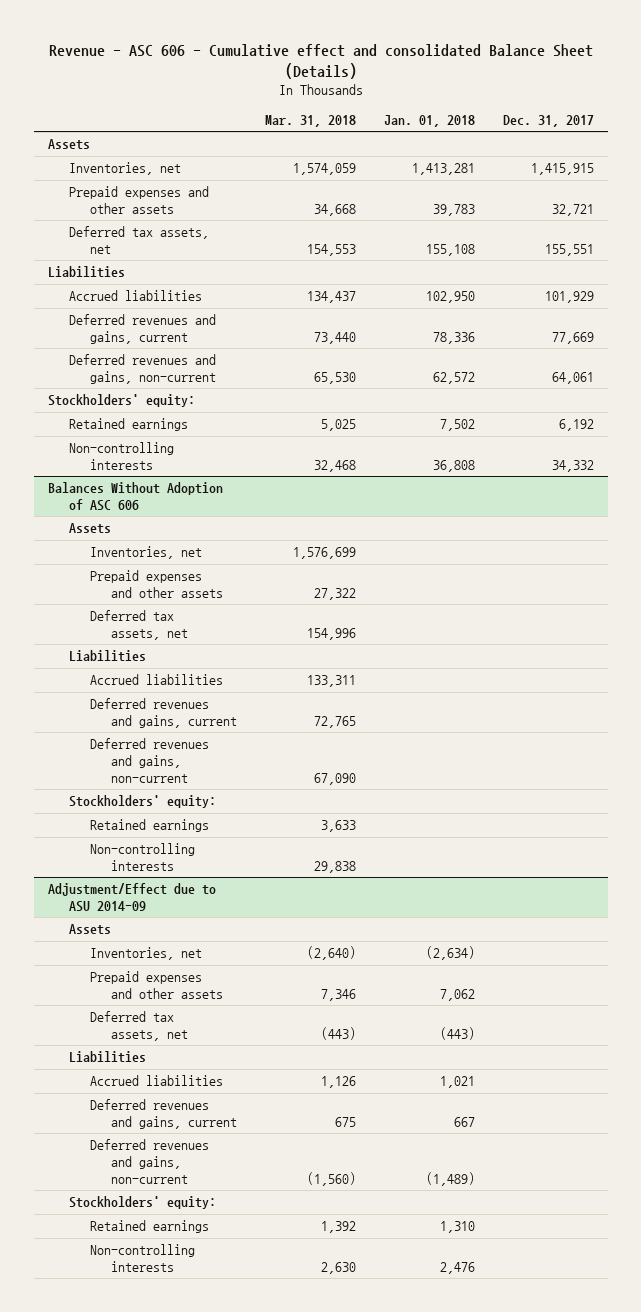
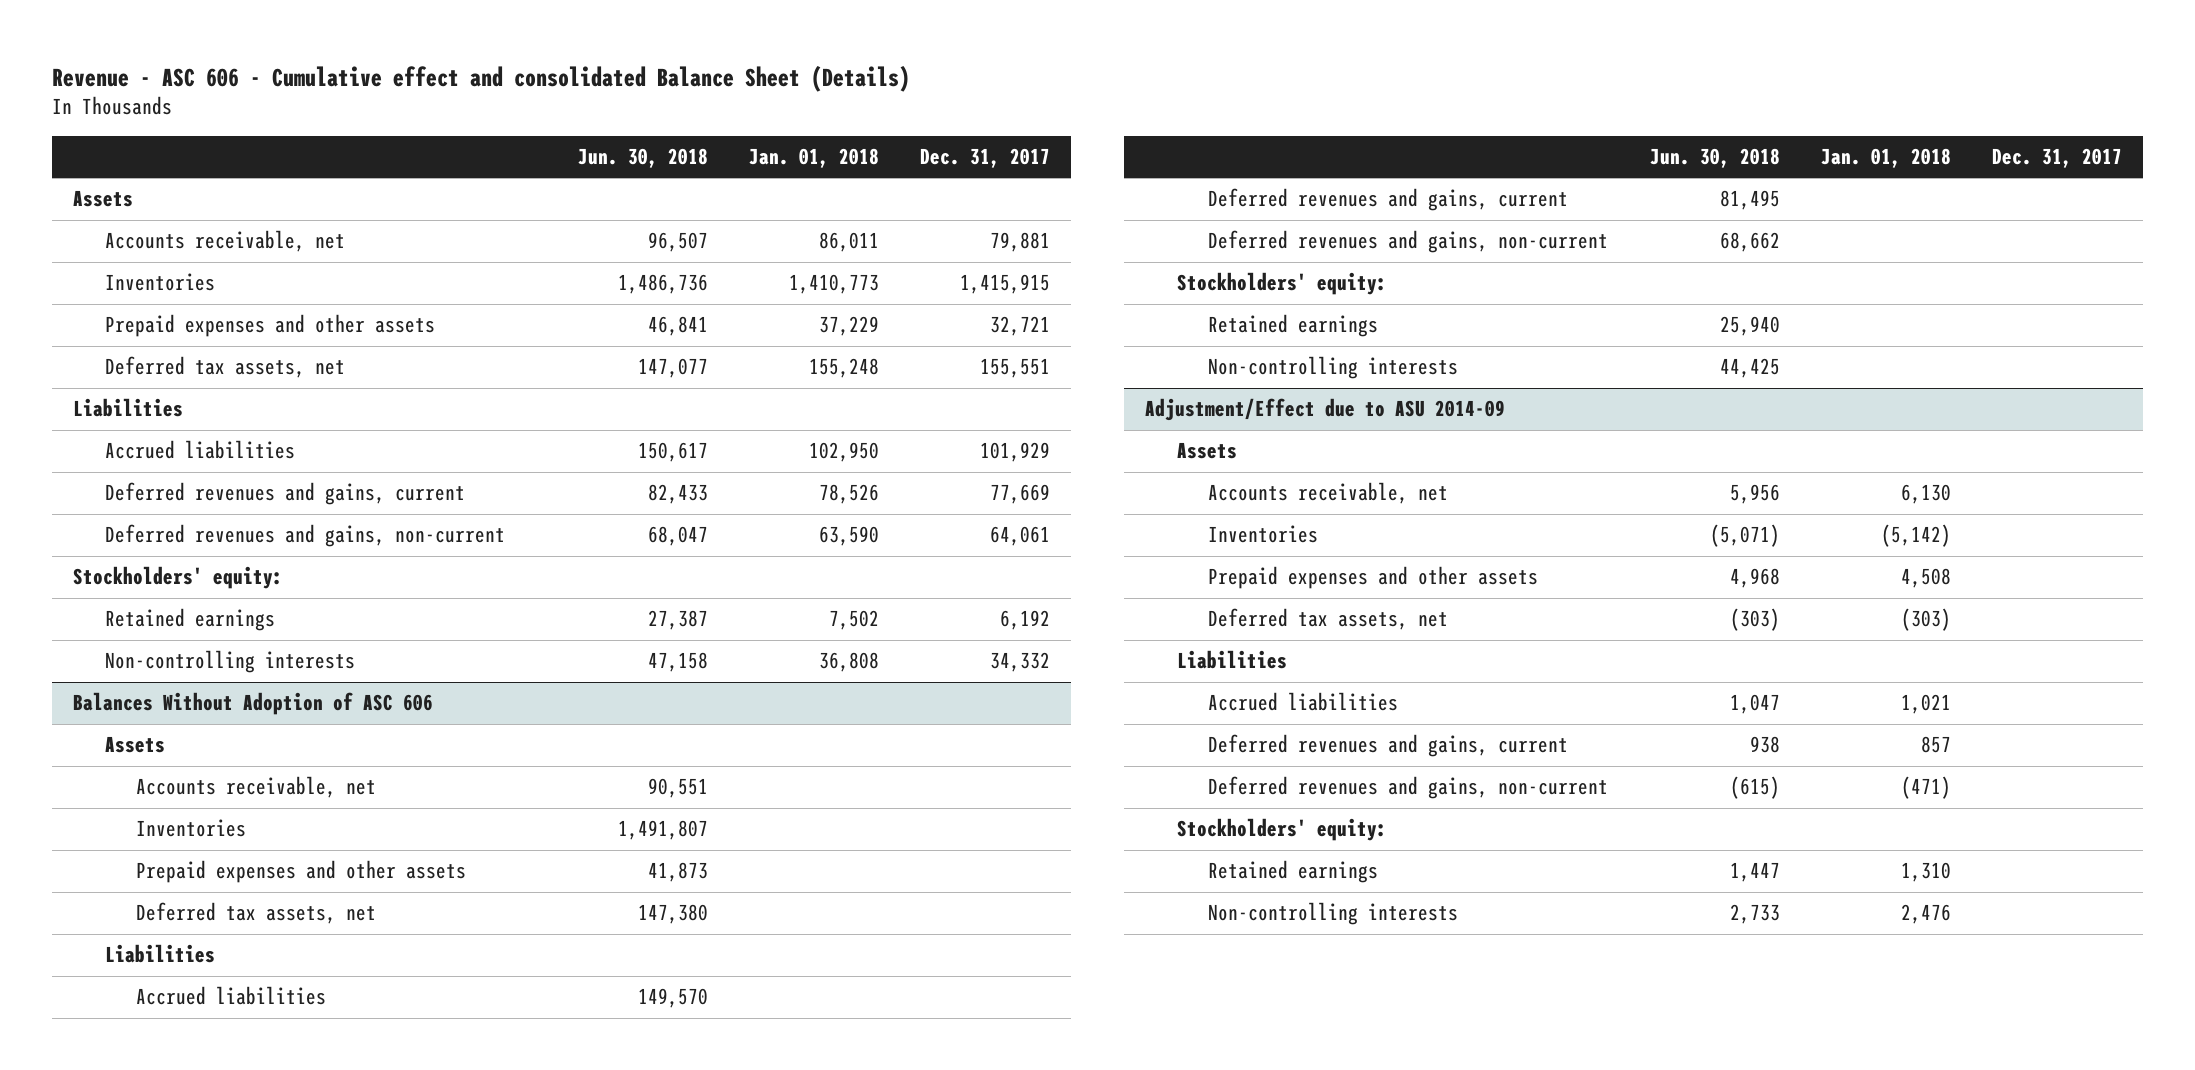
[264,114,356,127] Mar. 31, 2018 -> none
none -> [577,148,708,169] Jun. 30, 2018
none -> [104,230,345,253] Accounts receivable, net
[68,162,181,176] Inventories, net -> [104,273,215,292] Inventories
[411,163,475,176] 1,413,281 -> [789,274,880,295] 1,410,773
[432,203,475,216] 39,783 -> [819,316,880,337] 37,229
[425,243,475,256] 155,108 -> [809,358,880,379] 155,248
[432,331,475,344] 78,336 -> [819,484,880,505] 78,526
[432,371,475,384] 62,572 -> [819,526,880,547] 63,590
none -> [136,776,377,799] Accounts receivable, net
[89,546,202,560] Inventories, net -> [136,819,247,838] Inventories
none -> [1208,482,1449,505] Accounts receivable, net
[89,947,202,961] Inventories, net -> [1208,525,1319,544] Inventories
[425,946,475,961] (2,634) -> [1880,524,1951,548] (5,142)
[439,988,475,1001] 7,062 -> [1900,568,1951,589] 4,508
[439,1026,475,1040] (443) -> [1900,608,1951,632] (303)
[453,1116,475,1127] 667 -> [1920,736,1951,754] 857
[425,1171,475,1186] (1,489) -> [1900,776,1951,800] (471)

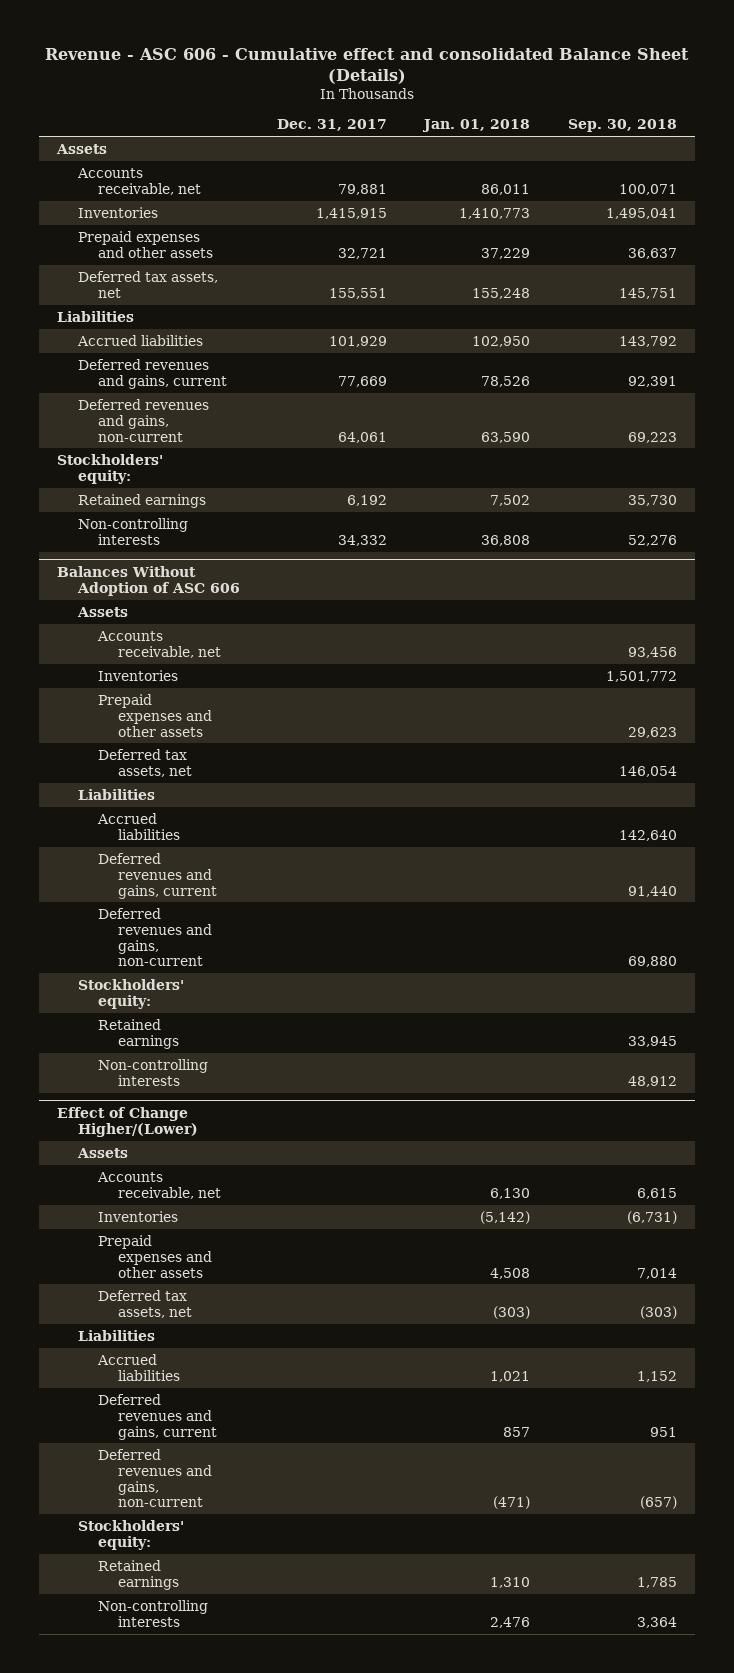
[577,148,708,169] Jun. 30, 2018 -> none
none -> [567,119,677,133] Sep. 30, 2018
[1145,398,1506,422] Adjustment/Effect due to ASU 2014-09 -> [57,1106,198,1137] Effect of Change Higher/(Lower)

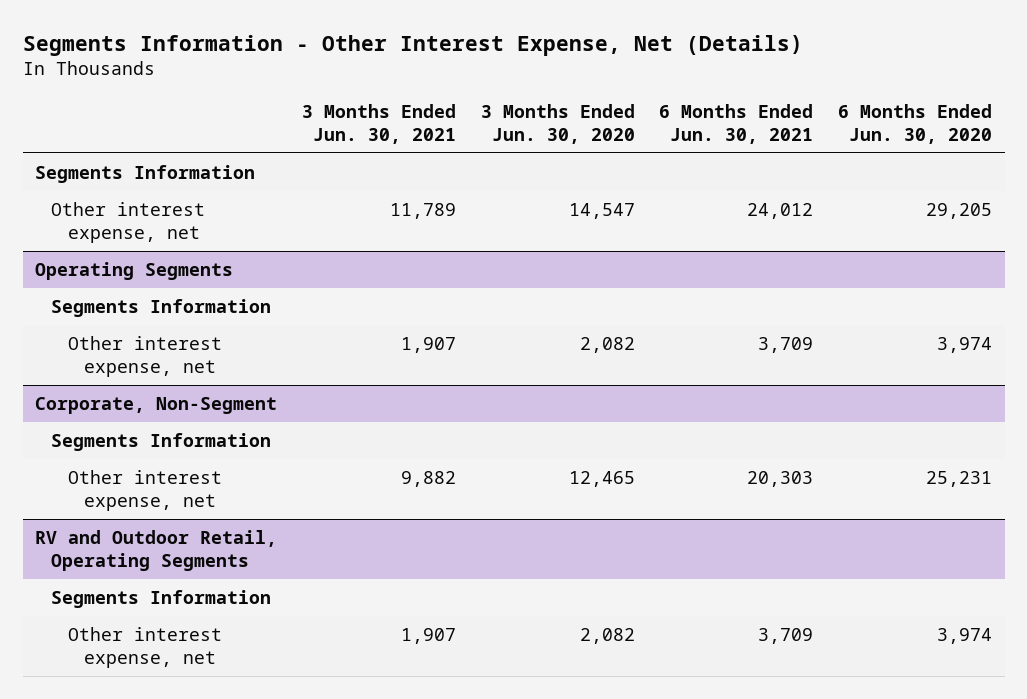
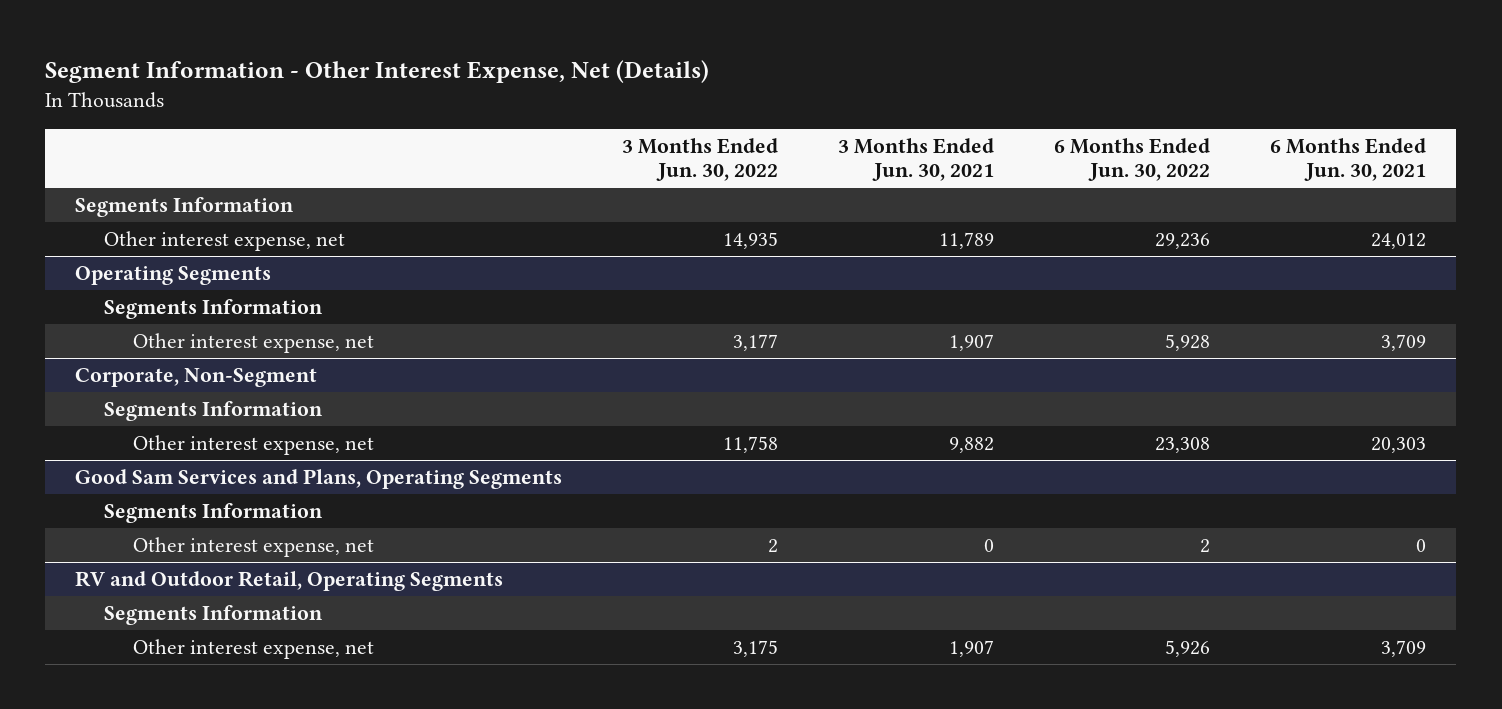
[22,34,803,56] Segments Information - Other Interest Expense, Net (Details) -> [45,60,710,84] Segment Information - Other Interest Expense, Net (Details)
[480,104,635,144] 3 Months Ended Jun. 30, 2020 -> none
[838,104,993,144] 6 Months Ended Jun. 30, 2020 -> none
none -> [622,137,779,182] 3 Months Ended Jun. 30, 2022
none -> [1054,137,1211,182] 6 Months Ended Jun. 30, 2022
none -> [75,468,563,489] Good Sam Services and Plans, Operating Segments
none -> [103,502,323,523] Segments Information
none -> [132,536,374,557] Other interest expense, net

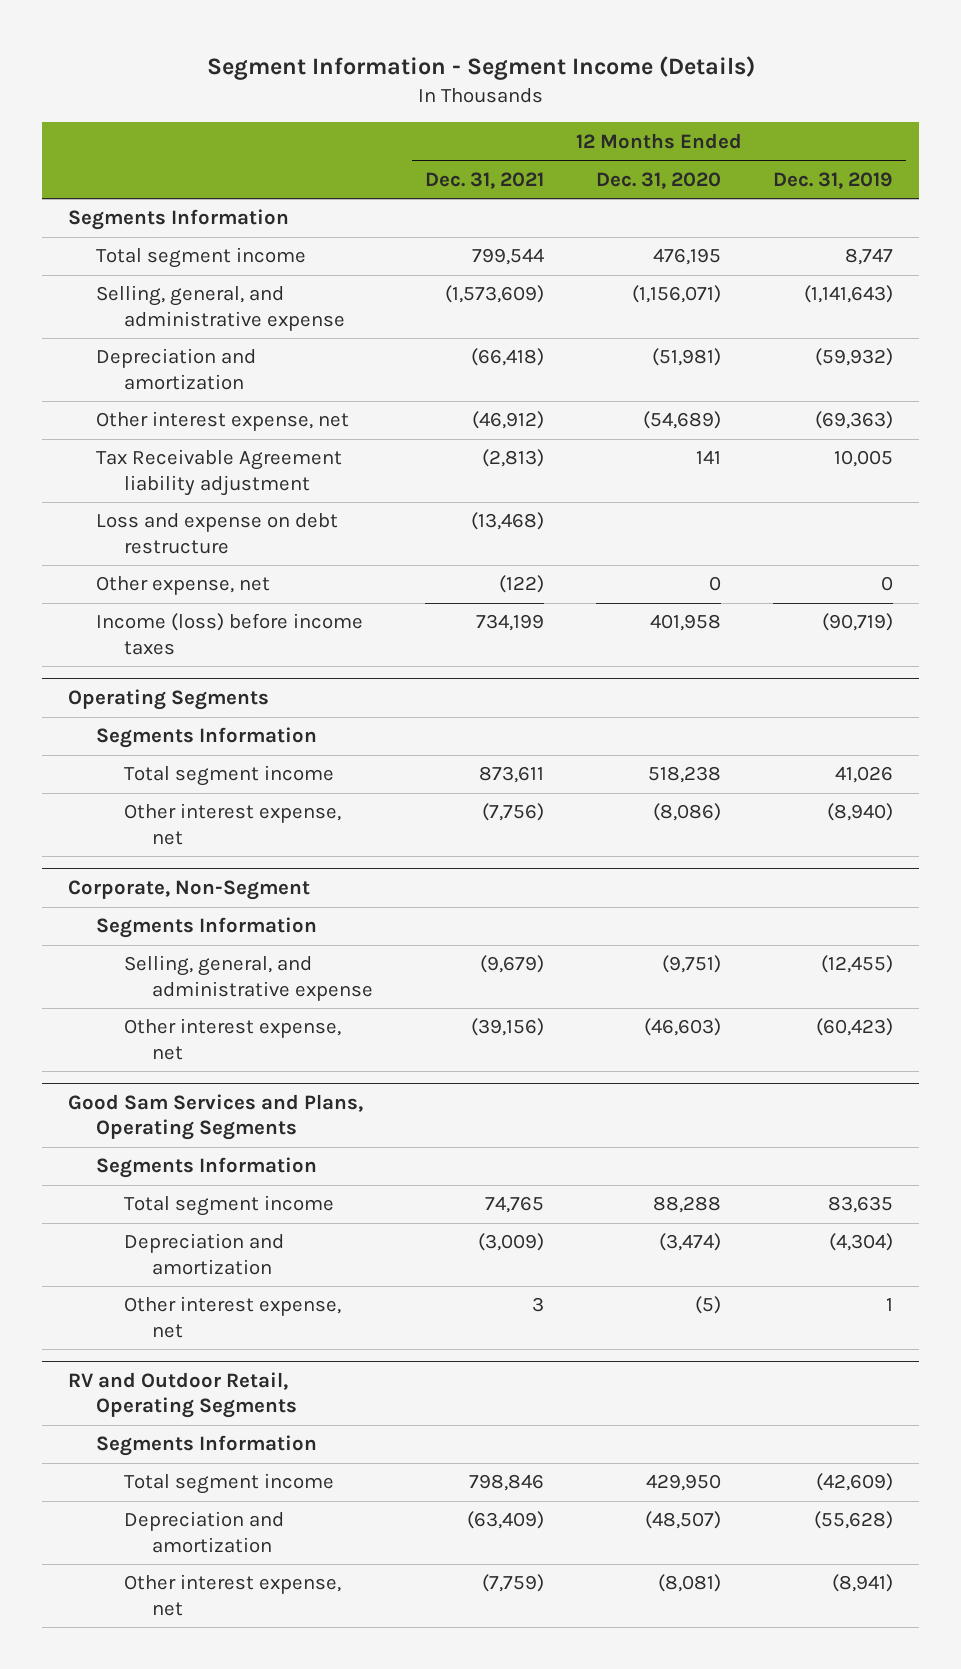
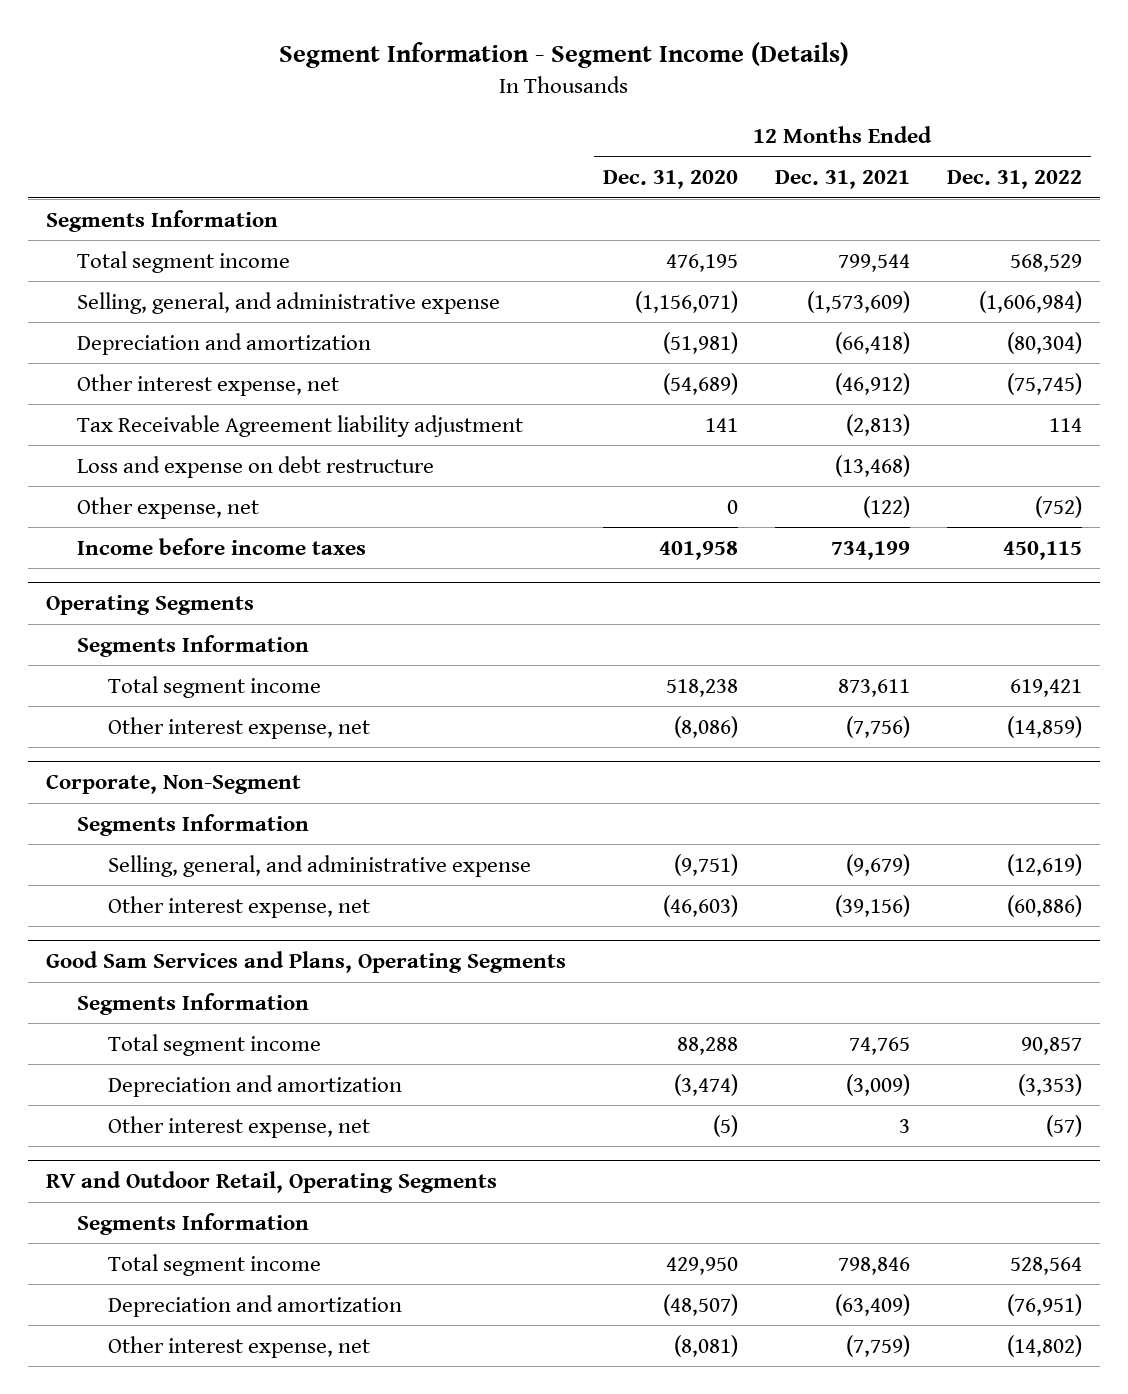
[773,171,894,189] Dec. 31, 2019 -> none
none -> [946,170,1082,190] Dec. 31, 2022
[96,613,364,655] Income (loss) before income taxes -> [77,537,367,555] Income before income taxes

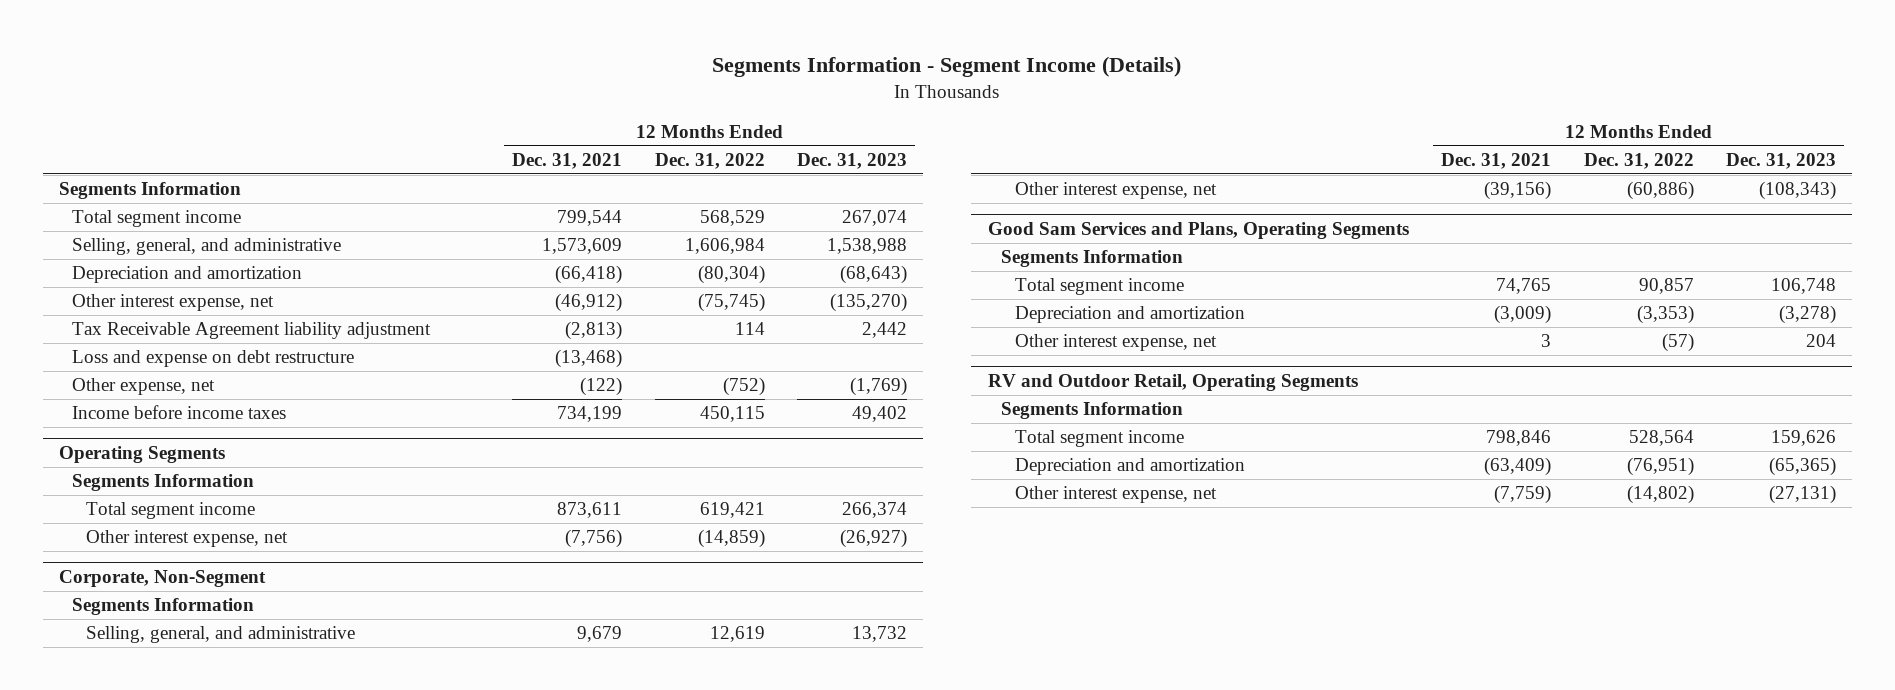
[278,42,849,69] Segment Information - Segment Income (Details) -> [712,56,1182,78] Segments Information - Segment Income (Details)
[602,170,738,190] Dec. 31, 2020 -> none
none -> [797,153,908,170] Dec. 31, 2023
[77,291,501,314] Selling, general, and administrative expense -> [72,238,342,256] Selling, general, and administrative
[806,290,910,313] (1,573,609) -> [542,238,623,255] 1,573,609
[978,290,1082,313] (1,606,984) -> [684,238,765,255] 1,606,984
[108,854,532,877] Selling, general, and administrative expense -> [86,626,356,644] Selling, general, and administrative
[845,853,910,876] (9,679) -> [577,626,623,643] 9,679
[1006,853,1082,876] (12,619) -> [709,626,765,643] 12,619

